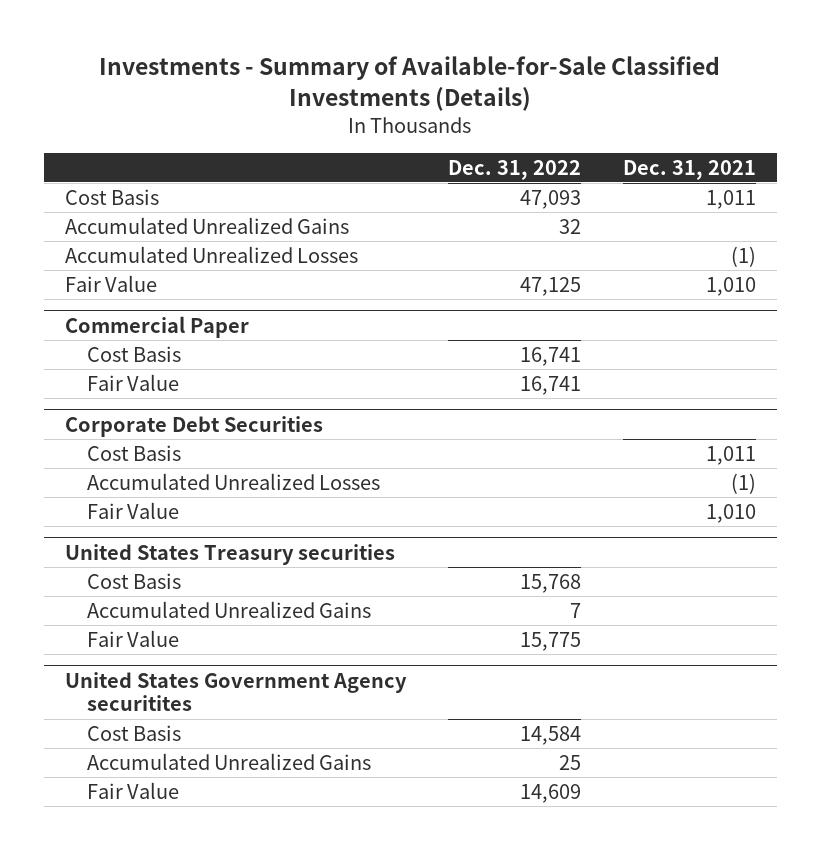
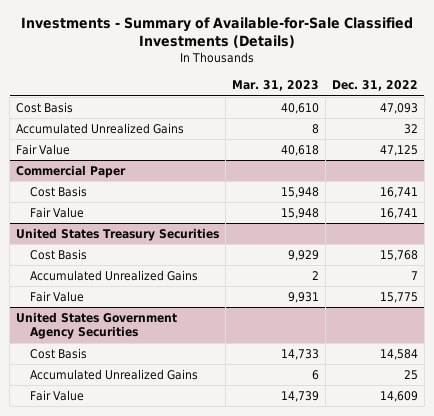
[622,159,756,180] Dec. 31, 2021 -> none
none -> [232,80,320,92] Mar. 31, 2023
[64,245,358,263] Accumulated Unrealized Losses -> none
[64,415,323,437] Corporate Debt Securities -> none
[87,444,182,461] Cost Basis -> none
[87,472,381,490] Accumulated Unrealized Losses -> none
[87,501,180,519] Fair Value -> none
[64,543,395,565] United States Treasury securities -> [16,228,220,242] United States Treasury Securities
[64,671,407,712] United States Government Agency securitites -> [16,312,178,340] United States Government Agency Securities

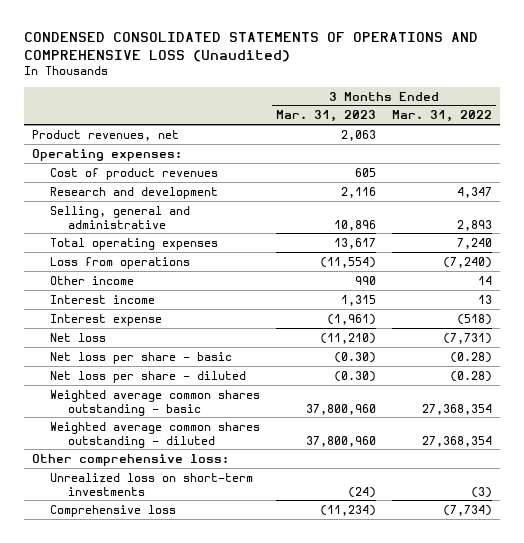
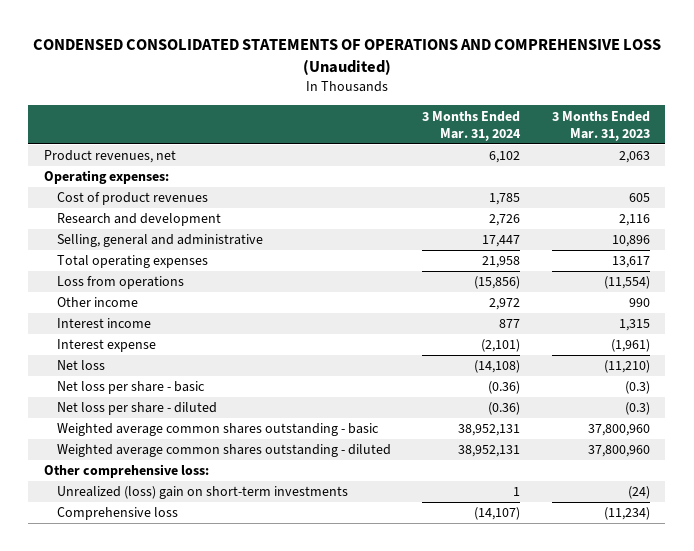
[392,110,493,123] Mar. 31, 2022 -> none
none -> [422,110,522,142] 3 Months Ended Mar. 31, 2024
[334,351,377,363] (0.30) -> [624,381,650,395] (0.3)
[334,370,377,382] (0.30) -> [624,402,650,416] (0.3)
[50,472,254,496] Unrealized loss on short-term investments -> [56,486,348,500] Unrealized (loss) gain on short-term investments

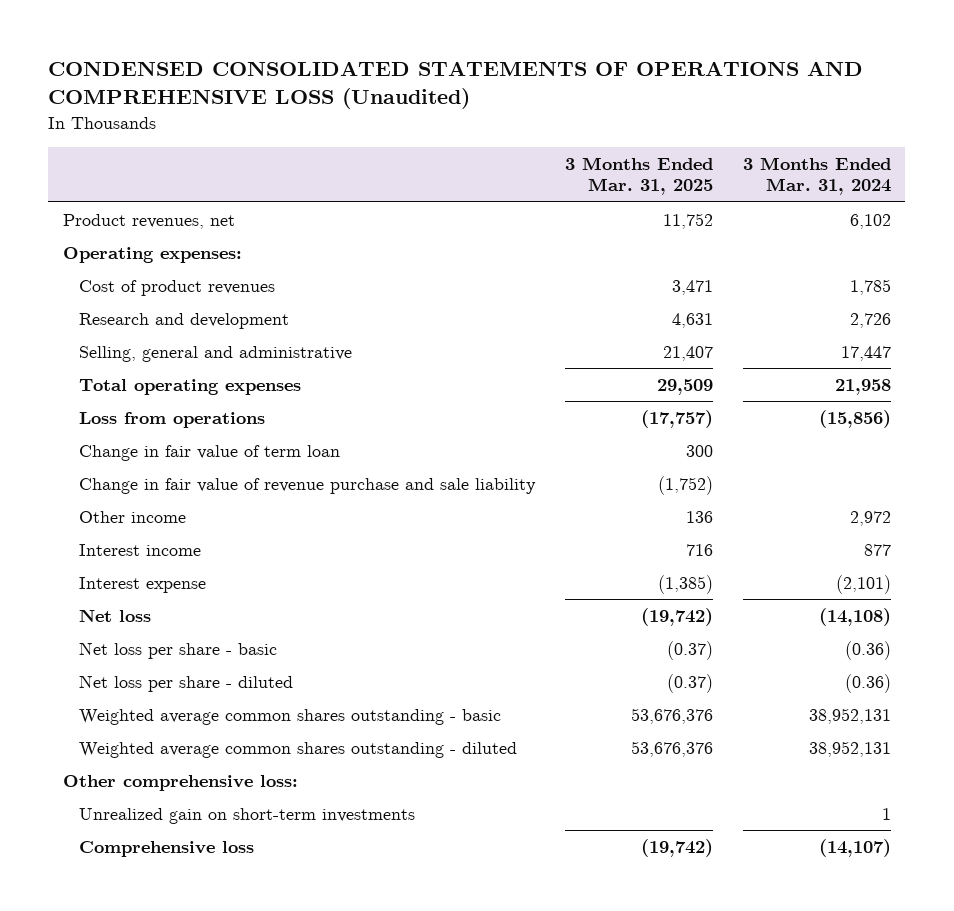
[551,110,650,142] 3 Months Ended Mar. 31, 2023 -> none
none -> [564,156,713,196] 3 Months Ended Mar. 31, 2025
none -> [78,444,340,461] Change in fair value of term loan
none -> [78,477,536,494] Change in fair value of revenue purchase and sale liability
[56,486,348,500] Unrealized (loss) gain on short-term investments -> [78,807,415,824] Unrealized gain on short-term investments

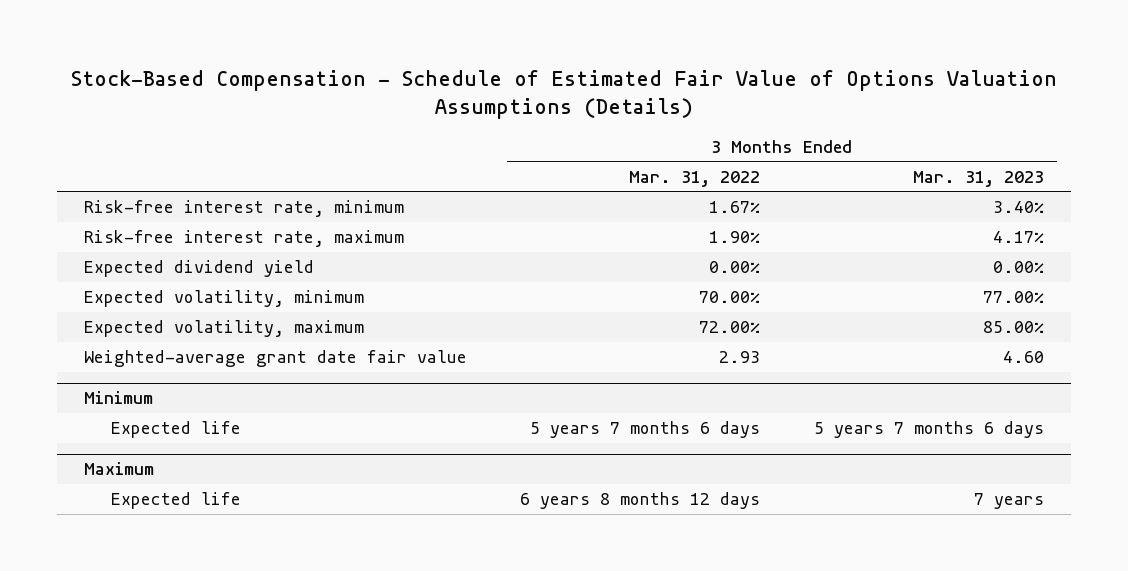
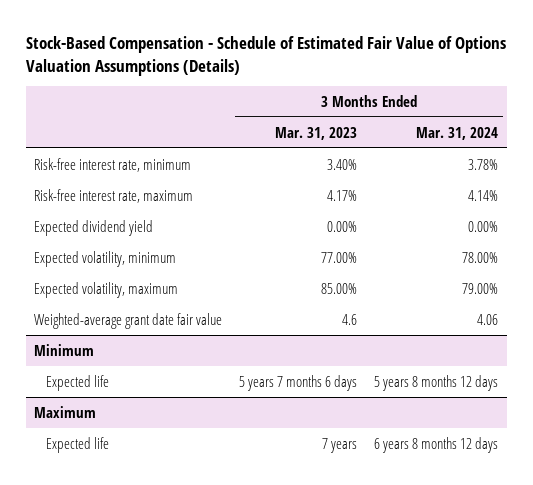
[629,170,761,187] Mar. 31, 2022 -> none
none -> [416,126,499,140] Mar. 31, 2024
[1002,351,1044,364] 4.60 -> [342,313,358,325] 4.6

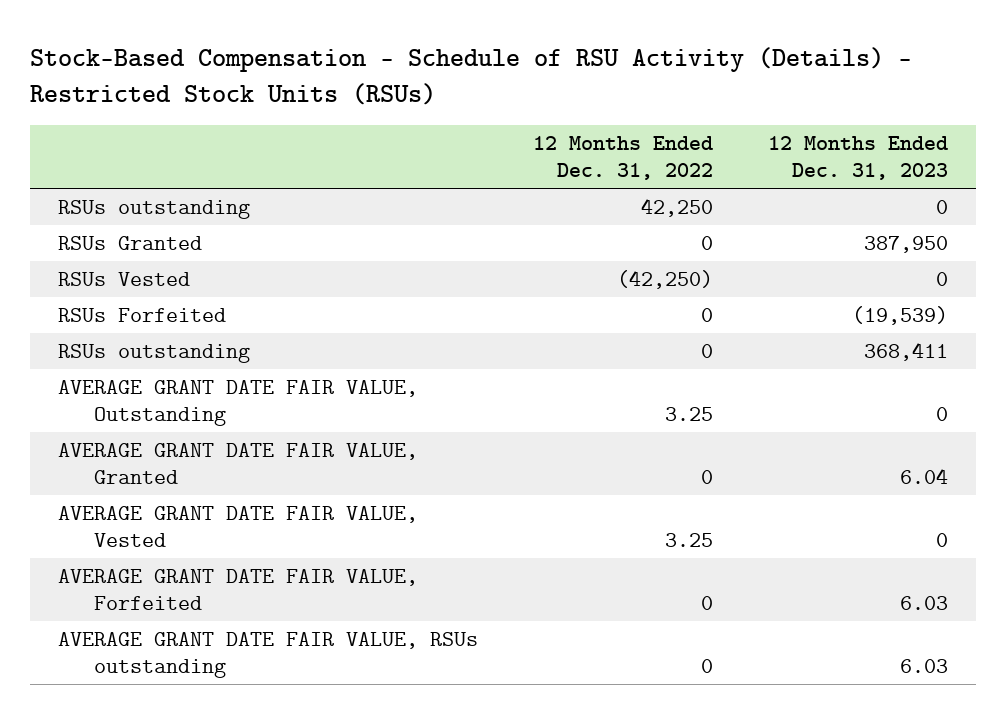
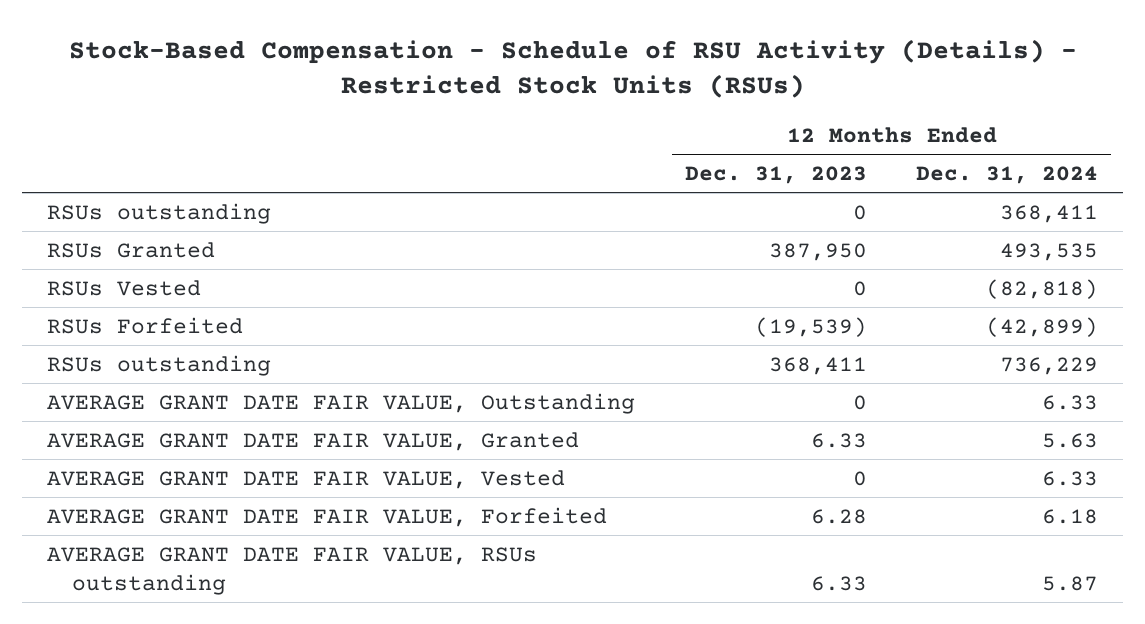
[533,136,714,181] 12 Months Ended Dec. 31, 2022 -> none
none -> [916,165,1099,184] Dec. 31, 2024
[900,468,949,485] 6.04 -> [810,432,867,448] 6.33
[900,596,949,611] 6.03 -> [810,508,867,524] 6.28
[900,659,949,674] 6.03 -> [810,575,867,591] 6.33

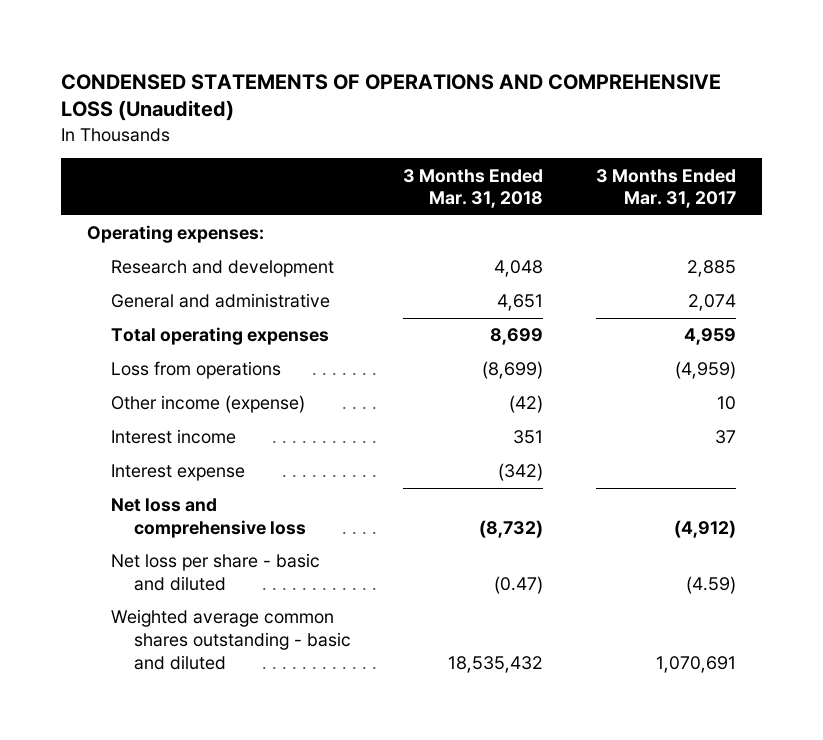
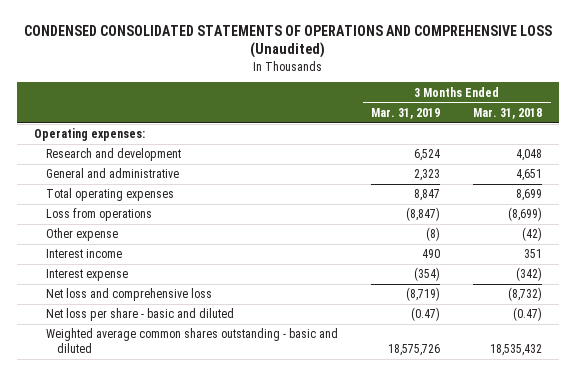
[60,73,721,122] CONDENSED STATEMENTS OF OPERATIONS AND COMPREHENSIVE LOSS (Unaudited) -> [24,24,553,59] CONDENSED CONSOLIDATED STATEMENTS OF OPERATIONS AND COMPREHENSIVE LOSS (Unaudited)
[595,168,736,209] 3 Months Ended Mar. 31, 2017 -> none
none -> [371,107,441,119] Mar. 31, 2019
[110,395,305,414] Other income (expense) -> [45,228,118,242] Other expense

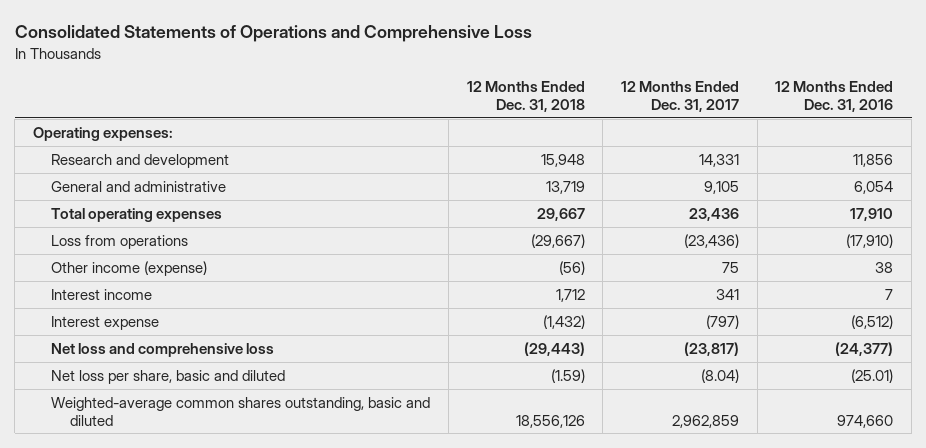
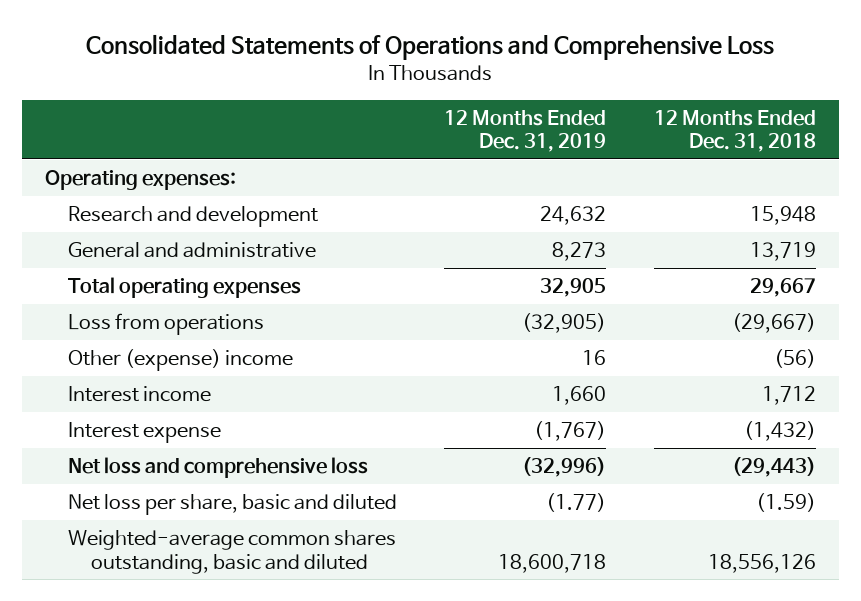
[621,81,740,113] 12 Months Ended Dec. 31, 2017 -> none
[775,81,894,113] 12 Months Ended Dec. 31, 2016 -> none
none -> [444,109,607,153] 12 Months Ended Dec. 31, 2019
[51,260,208,276] Other income (expense) -> [68,349,294,372] Other (expense) income

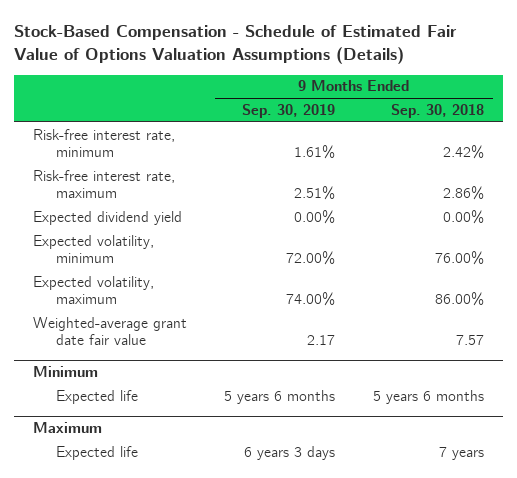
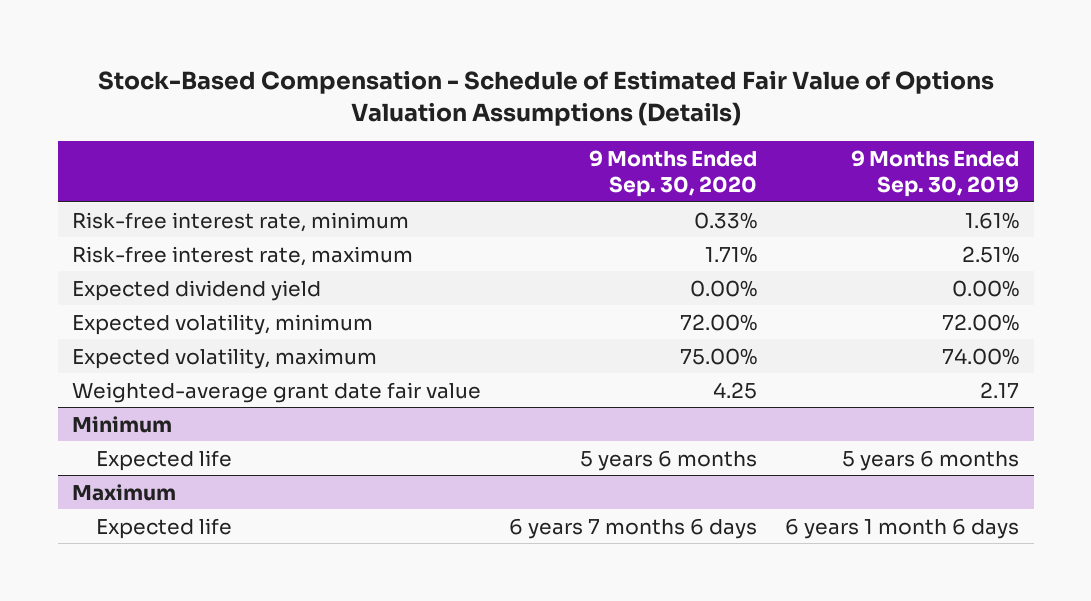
[390,103,484,118] Sep. 30, 2018 -> none
none -> [589,149,758,198] 9 Months Ended Sep. 30, 2020
[244,445,336,460] 6 years 3 days -> [785,517,1020,539] 6 years 1 month 6 days

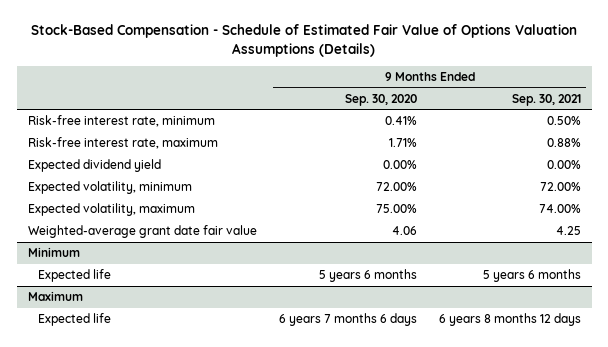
[851,149,1020,198] 9 Months Ended Sep. 30, 2019 -> none
none -> [511,93,581,106] Sep. 30, 2021
[694,211,758,229] 0.33% -> [384,116,417,126] 0.41%
[713,381,758,399] 4.25 -> [391,226,417,236] 4.06

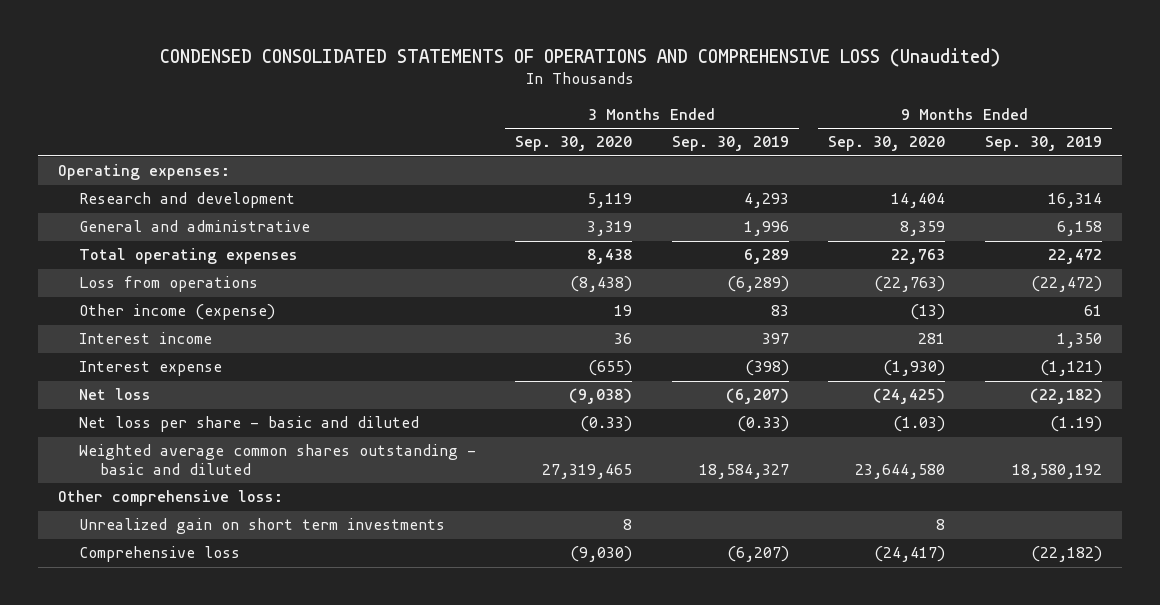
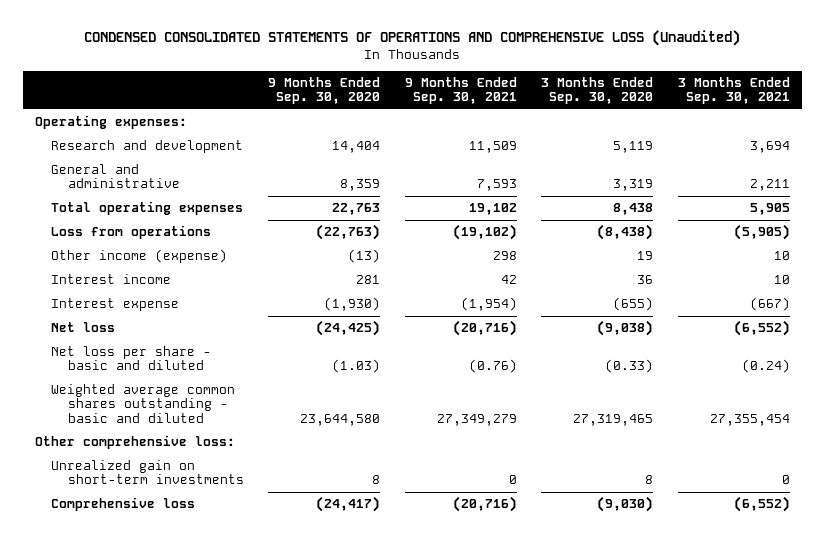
[671,136,789,152] Sep. 30, 2019 -> none
[984,136,1102,152] Sep. 30, 2019 -> none
none -> [404,77,517,105] 9 Months Ended Sep. 30, 2021
none -> [677,77,790,105] 3 Months Ended Sep. 30, 2021
[78,518,445,535] Unrealized gain on short term investments -> [51,460,244,485] Unrealized gain on short-term investments

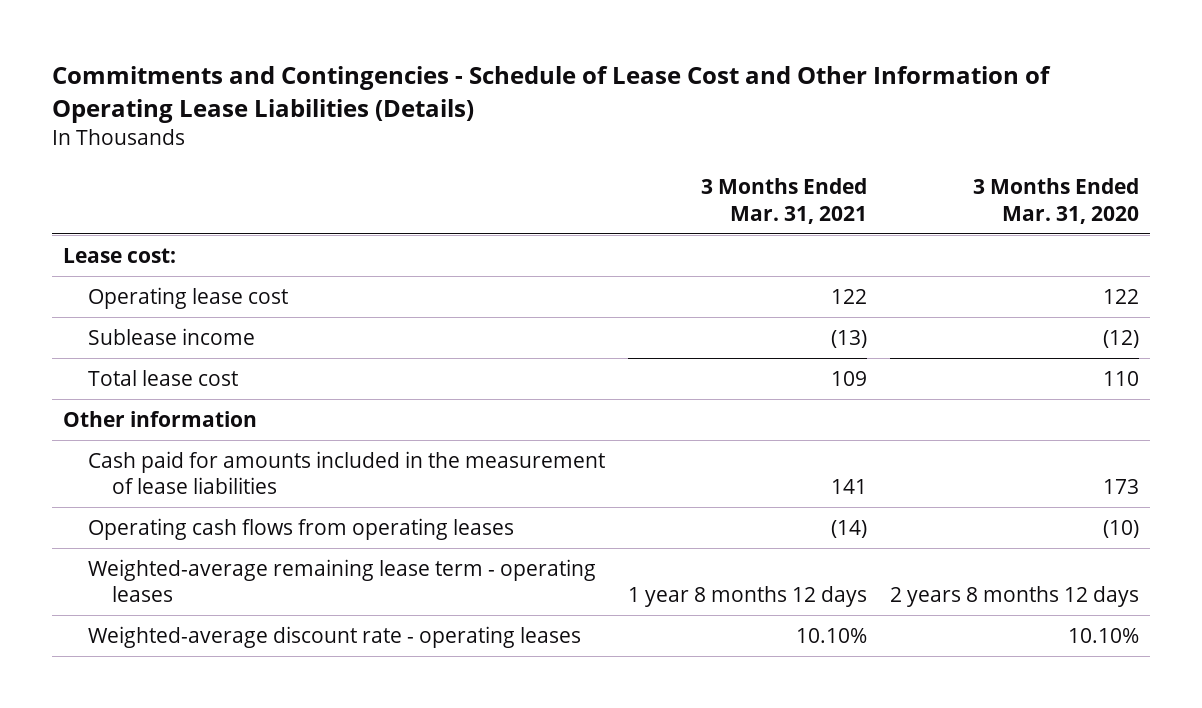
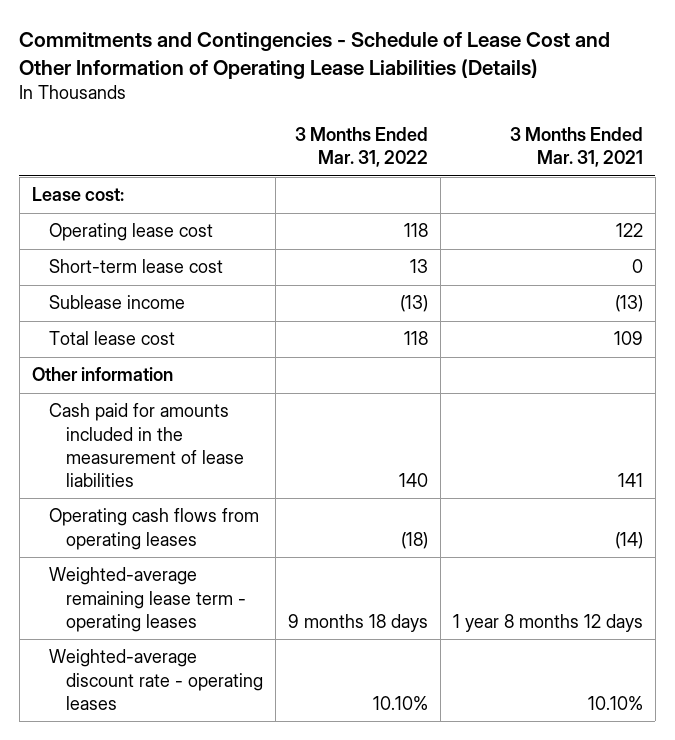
[972,178,1139,224] 3 Months Ended Mar. 31, 2020 -> none
none -> [294,127,428,168] 3 Months Ended Mar. 31, 2022
none -> [48,259,223,274] Short-term lease cost

